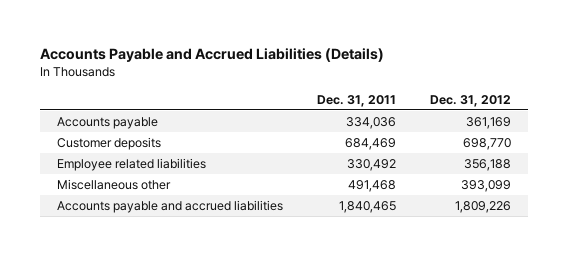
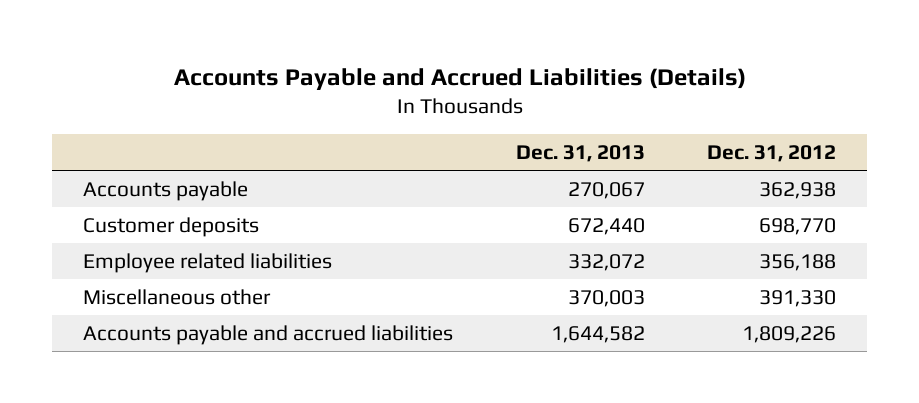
[316,94,396,107] Dec. 31, 2011 -> none
none -> [515,144,645,162] Dec. 31, 2013
[465,116,511,129] 361,169 -> [758,181,836,199] 362,938
[460,179,511,192] 393,099 -> [758,289,836,307] 391,330

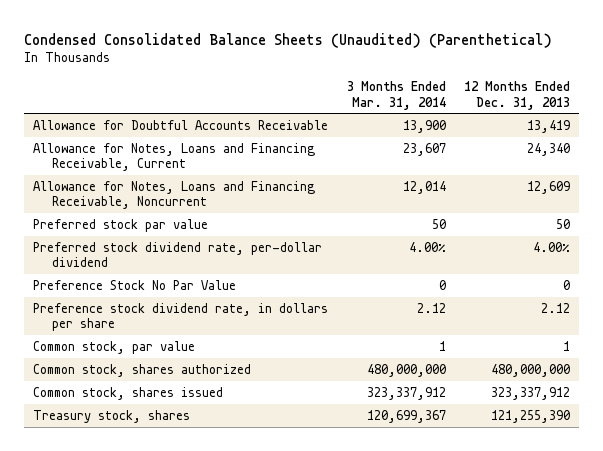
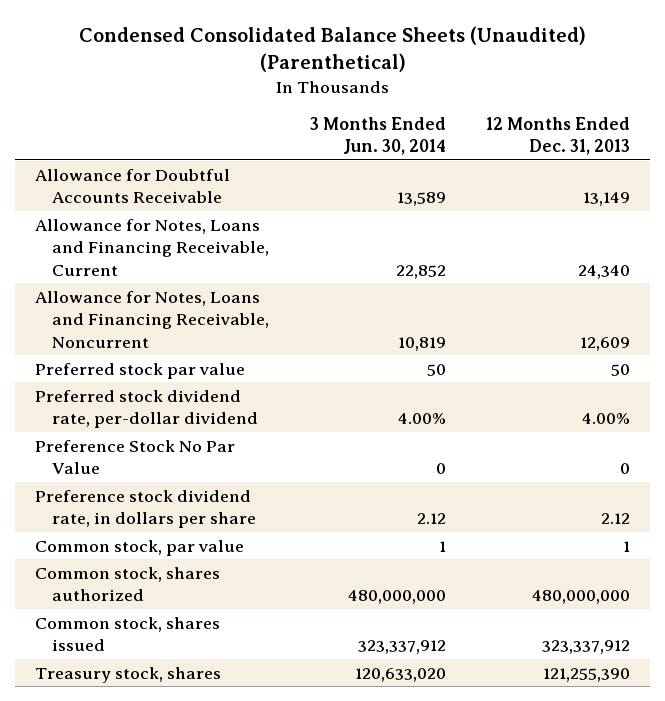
[346,81,446,110] 3 Months Ended Mar. 31, 2014 -> none
none -> [309,116,446,156] 3 Months Ended Jun. 30, 2014
[526,119,570,133] 13,419 -> [583,192,631,207] 13,149

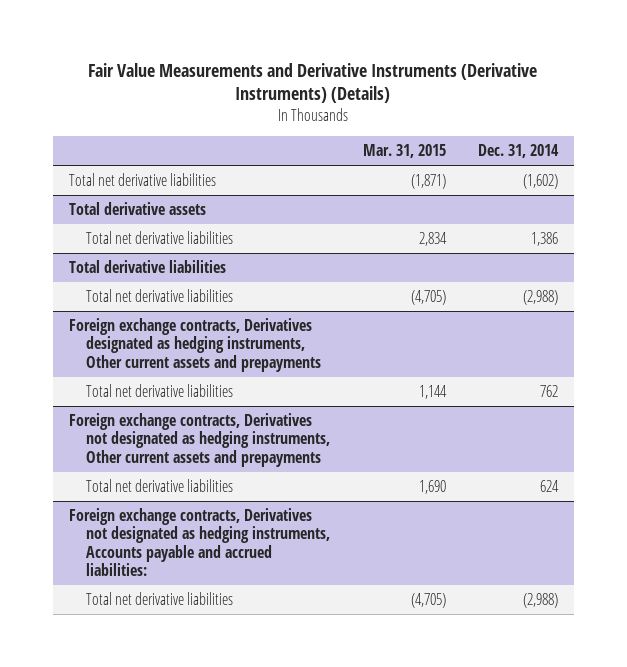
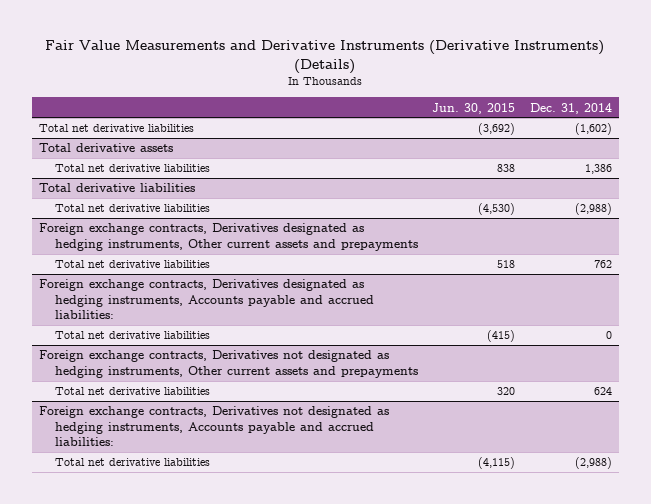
[362,144,446,159] Mar. 31, 2015 -> none
none -> [432,102,516,114] Jun. 30, 2015
none -> [38,279,374,320] Foreign exchange contracts, Derivatives designated as hedging instruments, Accounts payable and accrued liabilities:
none -> [54,331,210,340] Total net derivative liabilities

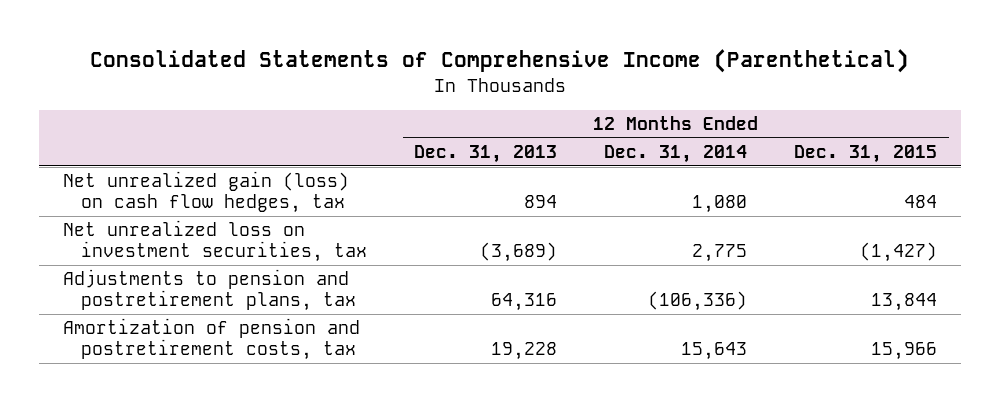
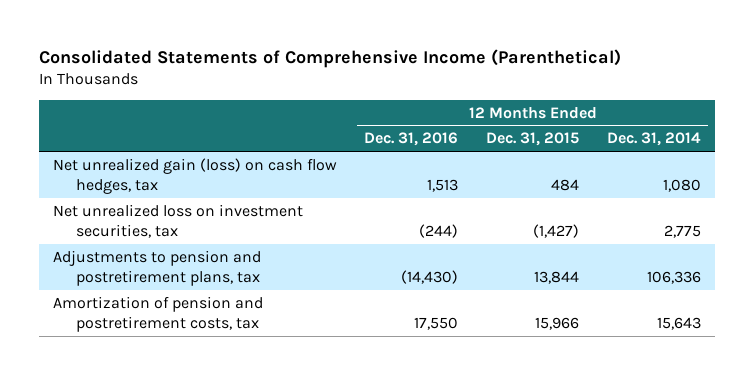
[414,144,558,163] Dec. 31, 2013 -> none
none -> [364,132,459,147] Dec. 31, 2016
[648,291,748,312] (106,336) -> [647,270,702,284] 106,336

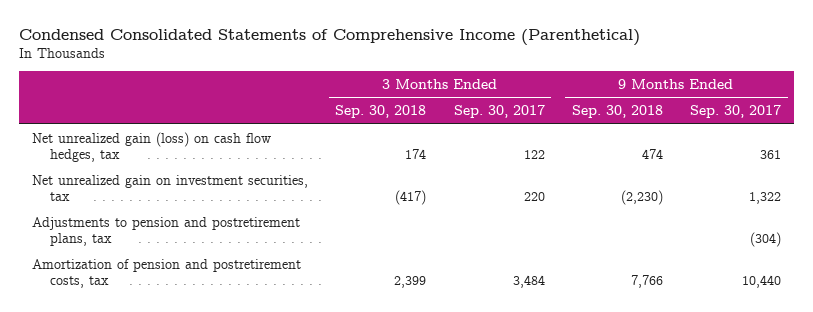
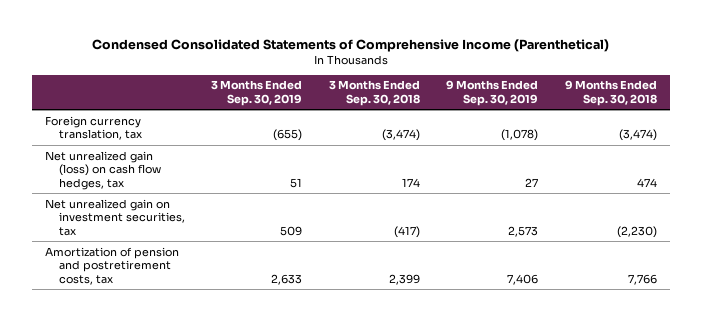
[453,105,545,119] Sep. 30, 2017 -> none
[689,105,781,119] Sep. 30, 2017 -> none
none -> [211,80,303,106] 3 Months Ended Sep. 30, 2019
none -> [446,80,539,106] 9 Months Ended Sep. 30, 2019
none -> [44,115,142,141] Foreign currency translation, tax
[32,216,301,246] Adjustments to pension and postretirement plans, tax -> none

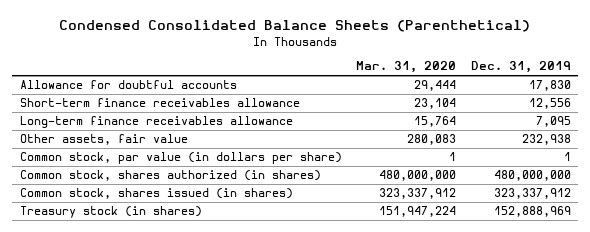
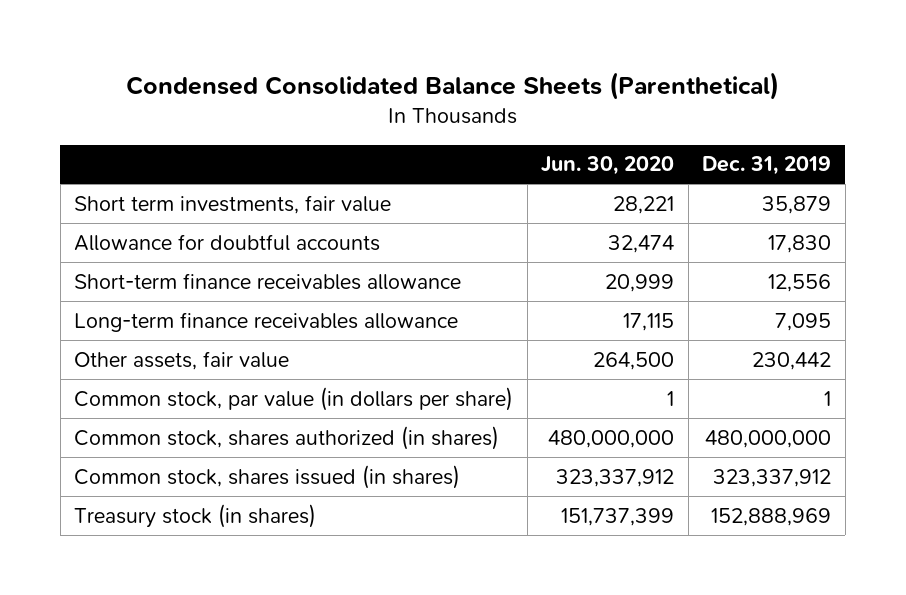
[356,61,457,74] Mar. 31, 2020 -> none
none -> [541,156,675,176] Jun. 30, 2020
none -> [74,194,392,214] Short term investments, fair value
[521,134,571,146] 232,938 -> [752,351,832,370] 230,442

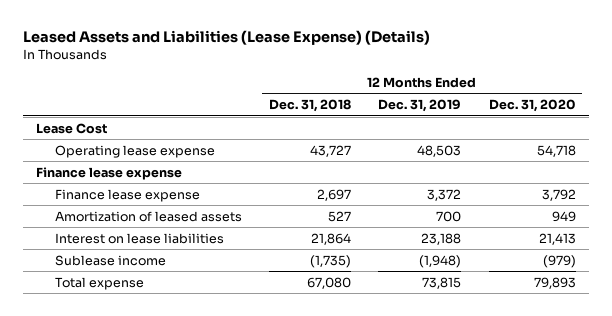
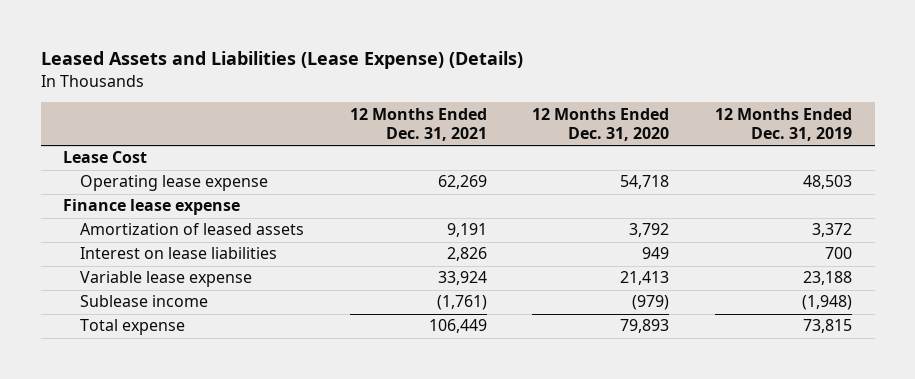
[269,99,352,113] Dec. 31, 2018 -> none
none -> [349,107,487,142] 12 Months Ended Dec. 31, 2021
[55,188,201,202] Finance lease expense -> [80,223,305,236] Amortization of leased assets
[55,210,243,222] Amortization of leased assets -> [80,247,278,260] Interest on lease liabilities
[55,232,225,244] Interest on lease liabilities -> [80,271,253,288] Variable lease expense

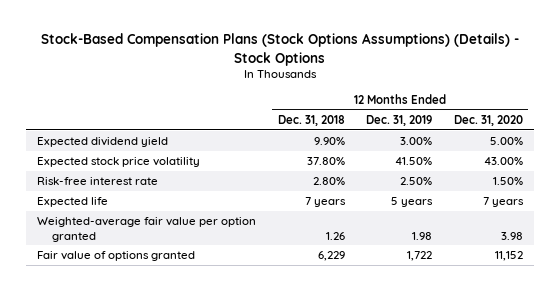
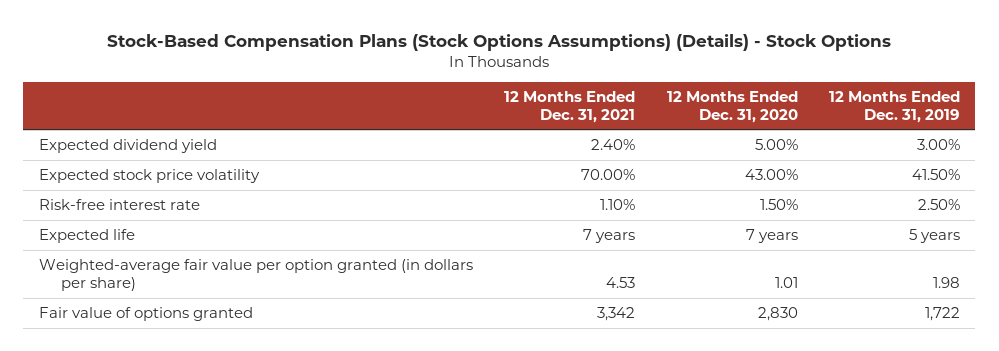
[277,115,345,127] Dec. 31, 2018 -> none
none -> [504,90,636,123] 12 Months Ended Dec. 31, 2021
[36,217,256,242] Weighted-average fair value per option granted -> [39,259,474,291] Weighted-average fair value per option granted (in dollars per share)
[500,231,523,240] 3.98 -> [774,276,798,288] 1.01
[494,251,523,262] 11,152 -> [757,307,798,322] 2,830

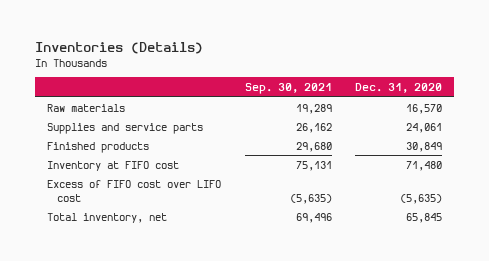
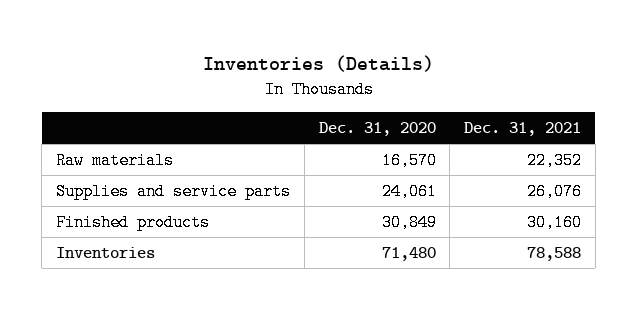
[244,83,332,95] Sep. 30, 2021 -> none
none -> [464,122,582,137] Dec. 31, 2021
[47,179,222,202] Excess of FIFO cost over LIFO cost -> none
[47,212,168,223] Total inventory, net -> none
[47,160,180,171] Inventory at FIFO cost -> [56,246,156,258] Inventories

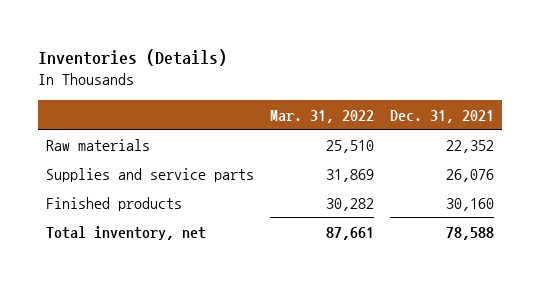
[318,122,436,137] Dec. 31, 2020 -> none
none -> [270,109,375,123] Mar. 31, 2022
[56,246,156,258] Inventories -> [46,225,207,240] Total inventory, net

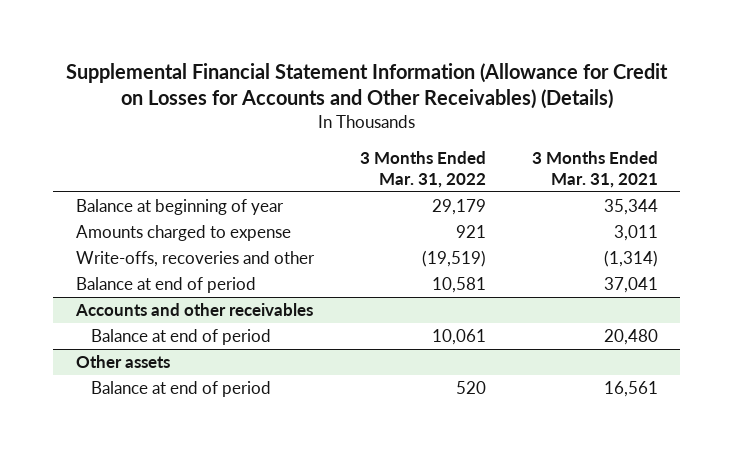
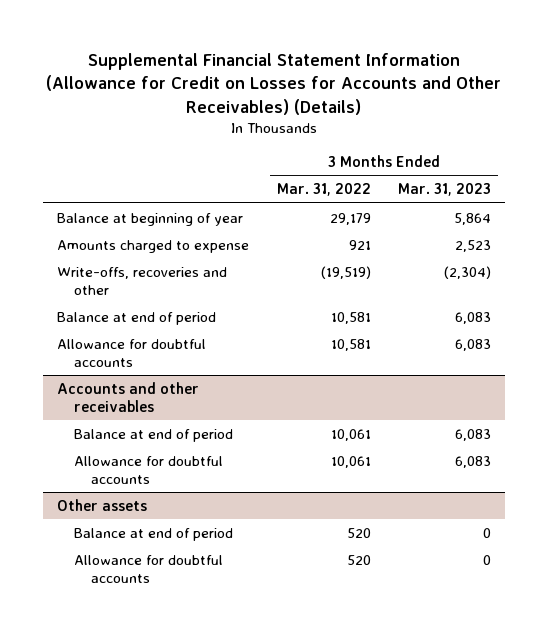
[531,150,658,188] 3 Months Ended Mar. 31, 2021 -> none
none -> [398,183,492,197] Mar. 31, 2023
none -> [56,338,206,367] Allowance for doubtful accounts
none -> [73,455,223,484] Allowance for doubtful accounts
none -> [73,554,223,583] Allowance for doubtful accounts

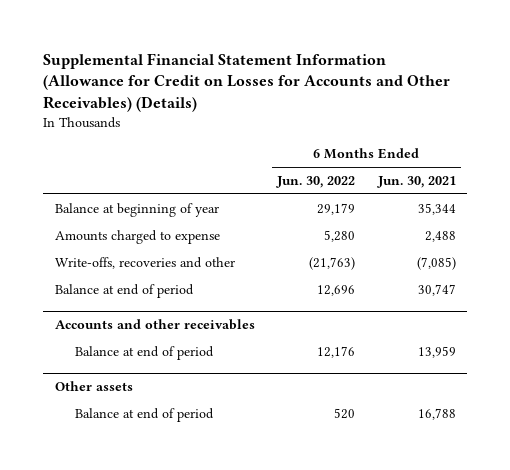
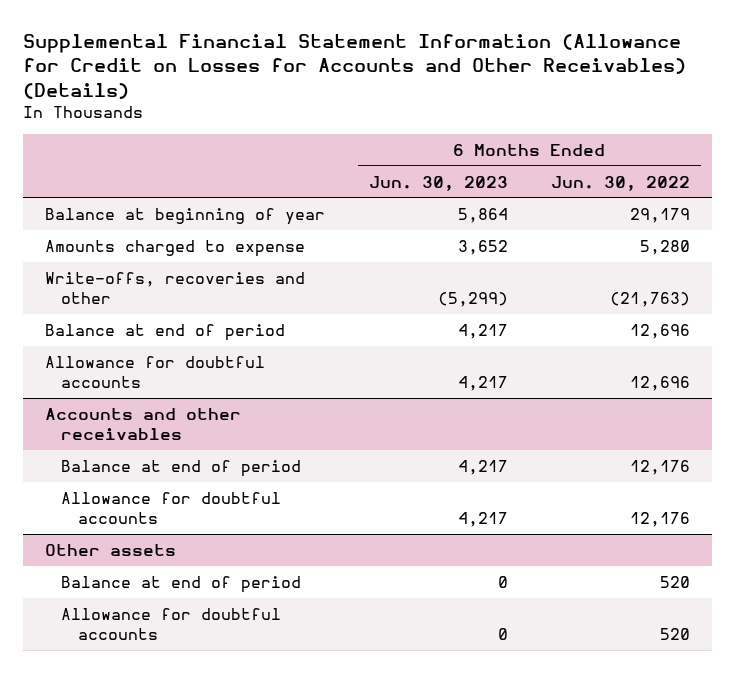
[376,175,456,188] Jun. 30, 2021 -> none
none -> [368,175,508,191] Jun. 30, 2023
none -> [45,355,266,389] Allowance for doubtful accounts
none -> [61,491,282,525] Allowance for doubtful accounts
none -> [61,607,282,641] Allowance for doubtful accounts

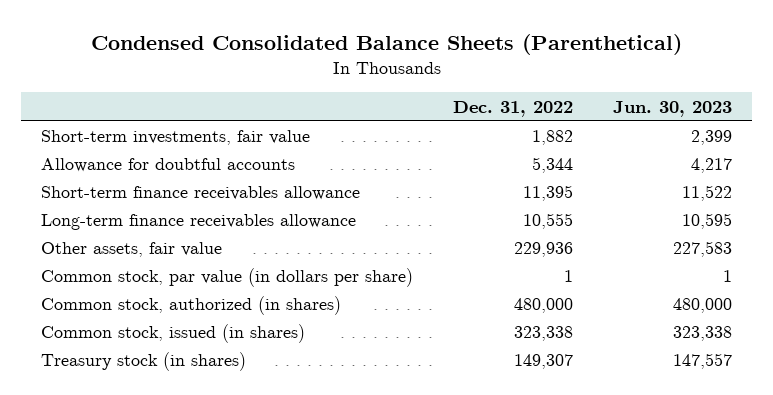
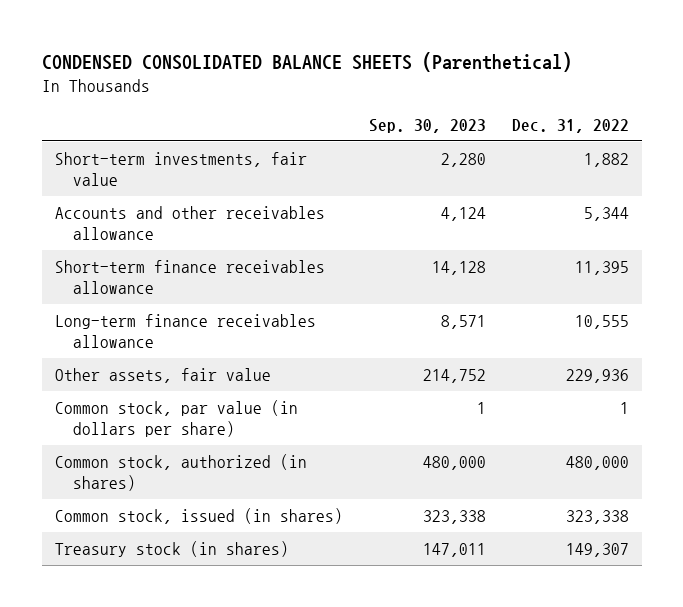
[90,33,682,55] Condensed Consolidated Balance Sheets (Parenthetical) -> [41,52,572,73] CONDENSED CONSOLIDATED BALANCE SHEETS (Parenthetical)
[612,100,732,117] Jun. 30, 2023 -> none
none -> [368,119,486,134] Sep. 30, 2023
[41,158,296,173] Allowance for doubtful accounts -> [54,205,325,241] Accounts and other receivables allowance

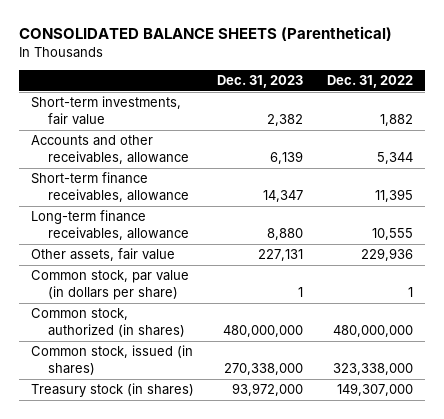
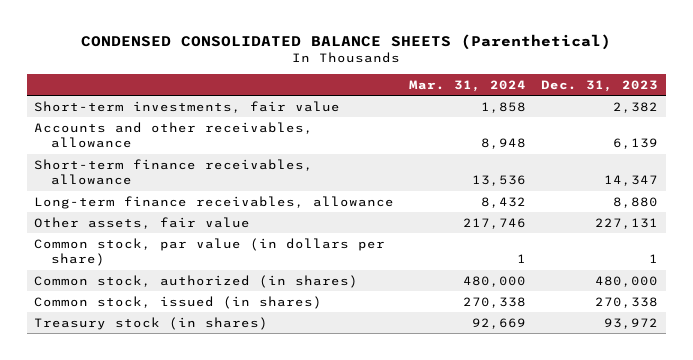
[18,25,392,41] CONSOLIDATED BALANCE SHEETS (Parenthetical) -> [81,33,612,50] CONDENSED CONSOLIDATED BALANCE SHEETS (Parenthetical)
[327,75,414,89] Dec. 31, 2022 -> none
none -> [409,79,527,92] Mar. 31, 2024
[223,324,304,337] 480,000,000 -> [595,275,659,287] 480,000
[224,362,304,375] 270,338,000 -> [595,296,659,308] 270,338
[232,383,304,397] 93,972,000 -> [604,317,659,329] 93,972

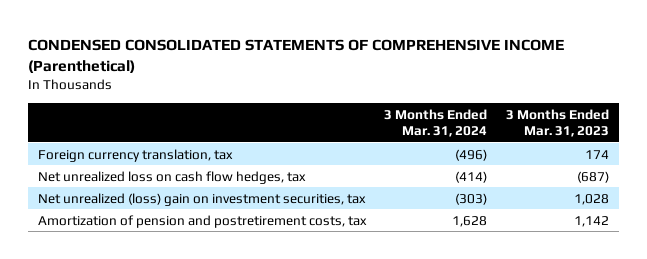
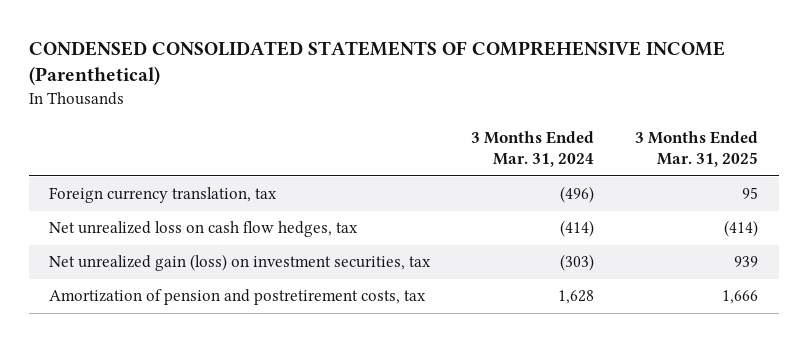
[506,108,610,137] 3 Months Ended Mar. 31, 2023 -> none
none -> [635,131,759,168] 3 Months Ended Mar. 31, 2025
[37,192,366,206] Net unrealized (loss) gain on investment securities, tax -> [49,254,432,272] Net unrealized gain (loss) on investment securities, tax

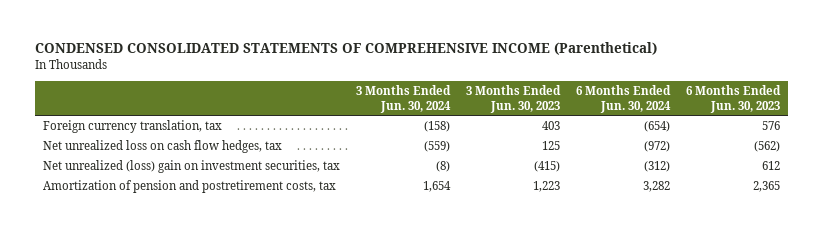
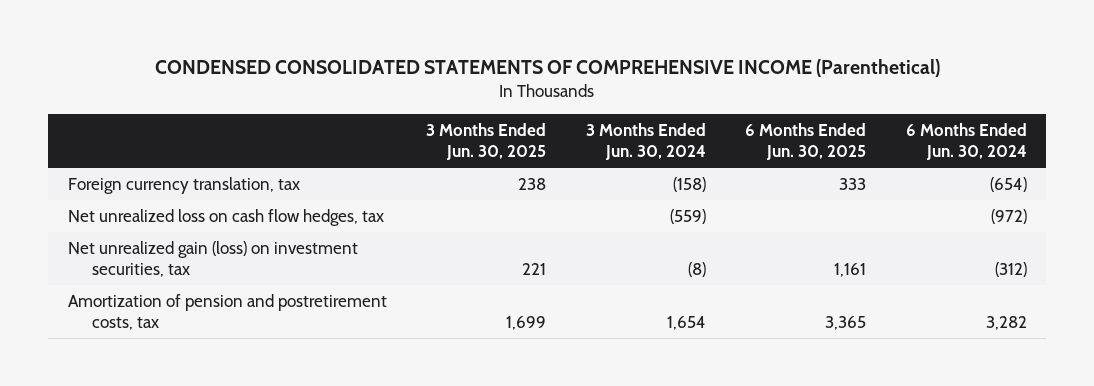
[466,84,562,113] 3 Months Ended Jun. 30, 2023 -> none
[686,84,782,113] 6 Months Ended Jun. 30, 2023 -> none
none -> [426,122,547,161] 3 Months Ended Jun. 30, 2025
none -> [745,122,867,161] 6 Months Ended Jun. 30, 2025
[42,160,340,174] Net unrealized (loss) gain on investment securities, tax -> [67,240,358,278] Net unrealized gain (loss) on investment securities, tax

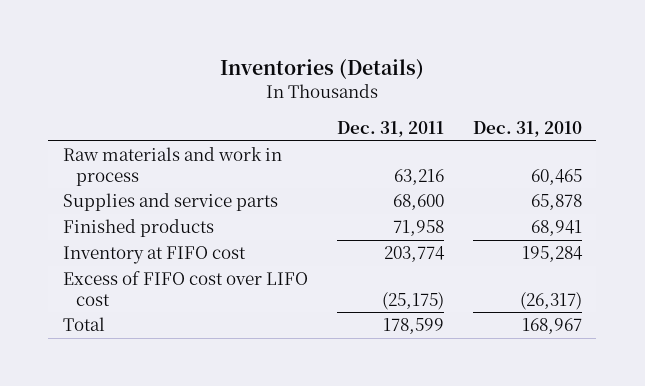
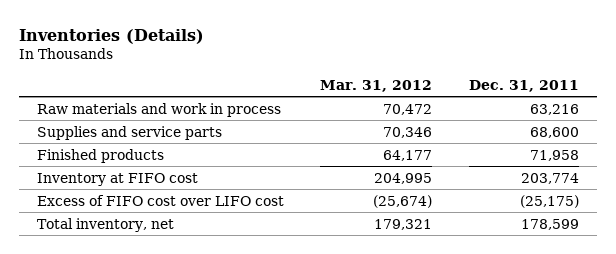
[472,121,582,138] Dec. 31, 2010 -> none
none -> [320,79,433,92] Mar. 31, 2012
[62,317,105,332] Total -> [37,217,175,232] Total inventory, net

